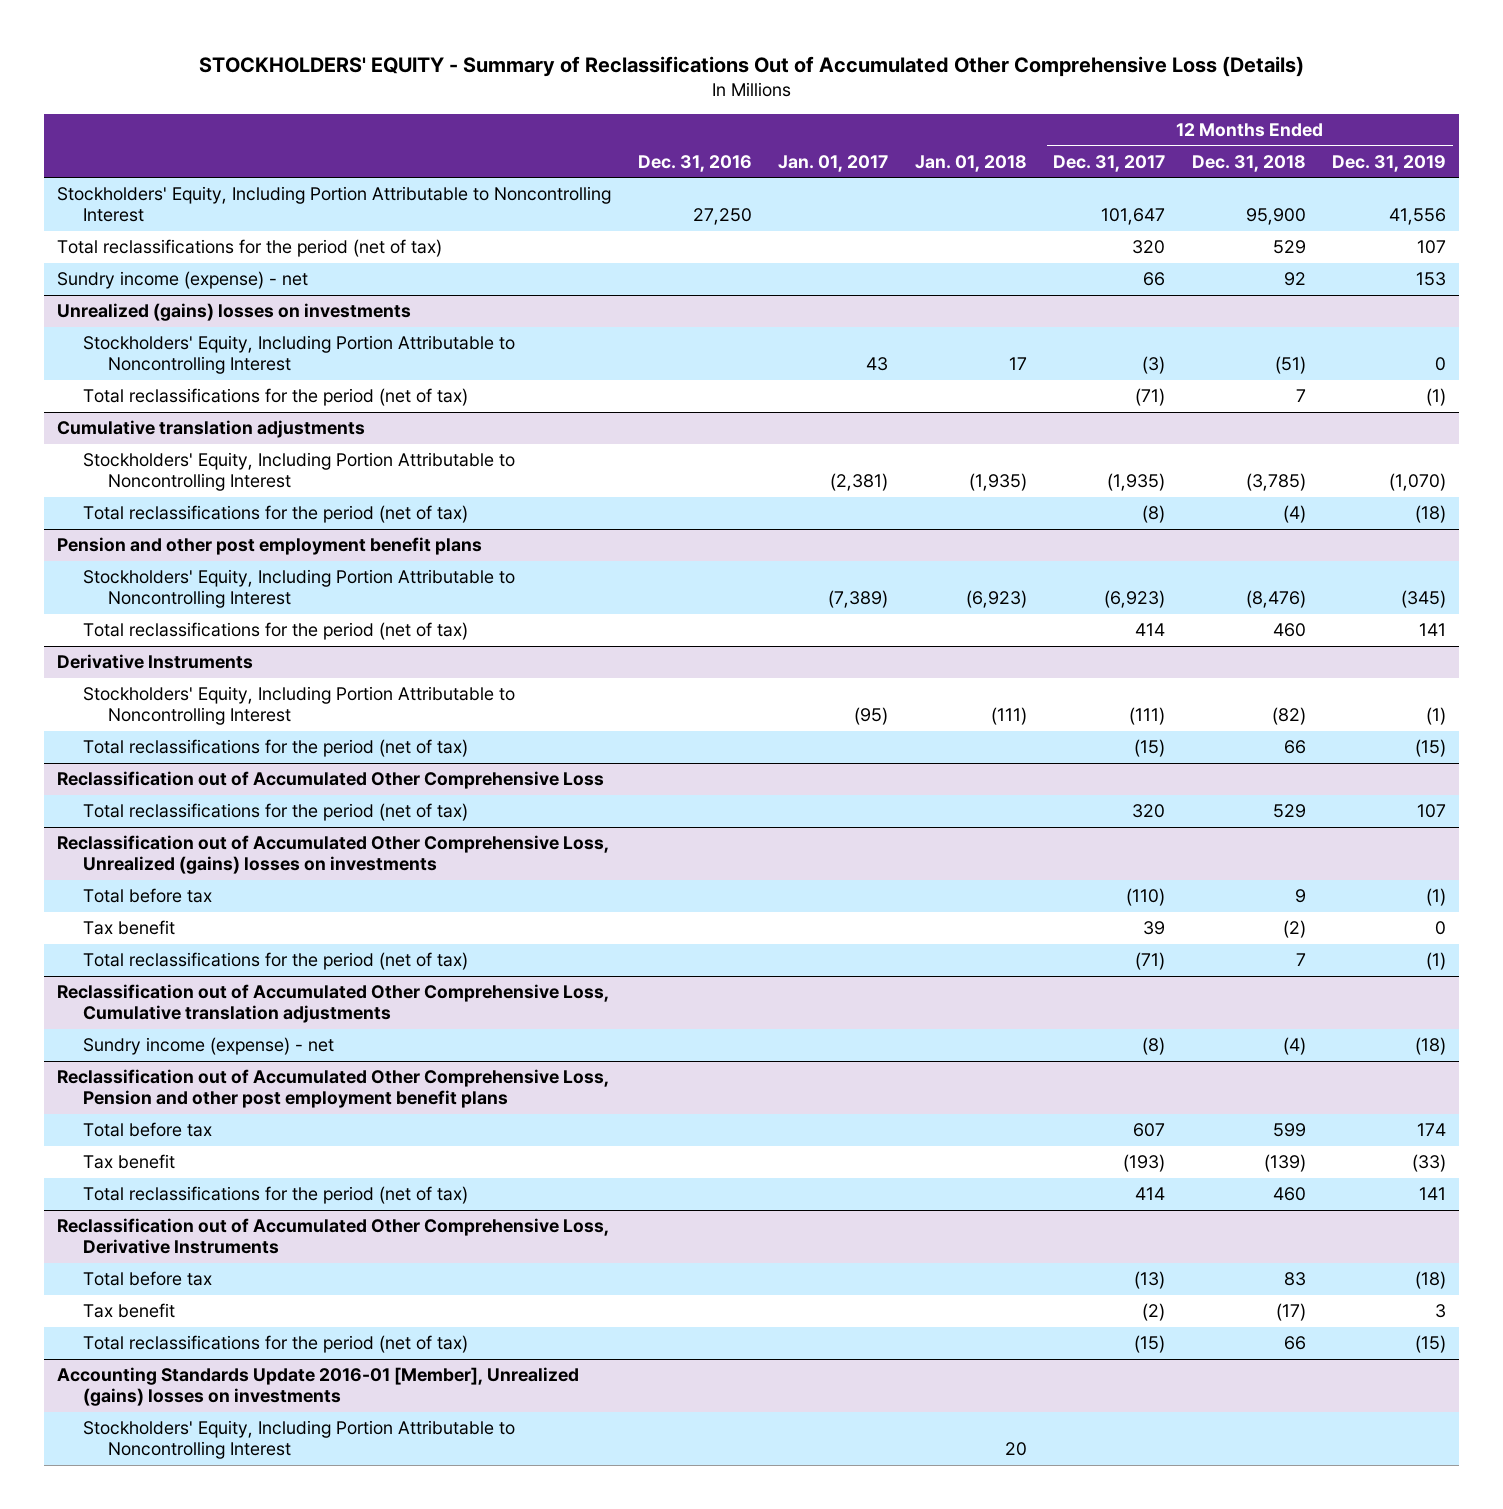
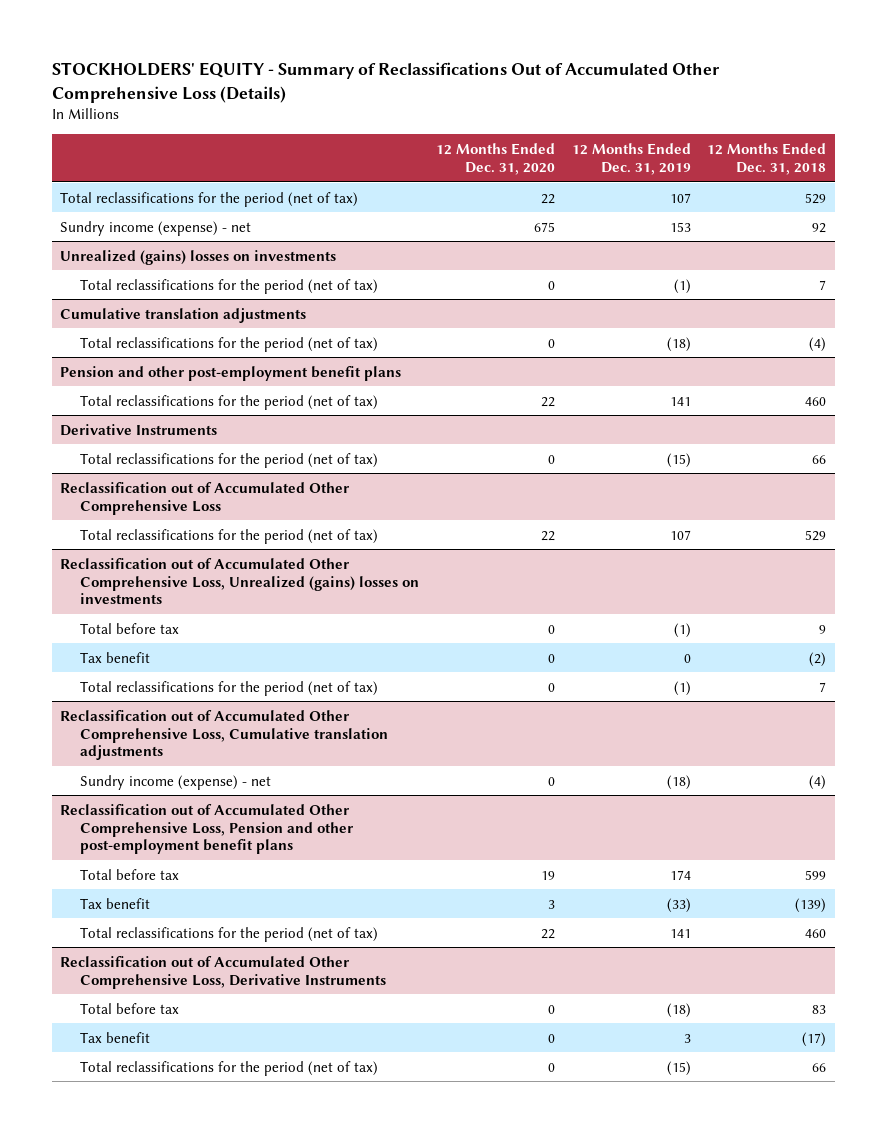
[637,154,752,172] Dec. 31, 2016 -> none
[778,154,889,172] Jan. 01, 2017 -> none
[914,154,1027,172] Jan. 01, 2018 -> none
[1053,154,1166,172] Dec. 31, 2017 -> none
none -> [435,142,555,175] 12 Months Ended Dec. 31, 2020
[57,186,612,223] Stockholders' Equity, Including Portion Attributable to Noncontrolling Interest -> none
[82,335,515,375] Stockholders' Equity, Including Portion Attributable to Noncontrolling Interest -> none
[82,452,515,492] Stockholders' Equity, Including Portion Attributable to Noncontrolling Interest -> none
[82,569,515,609] Stockholders' Equity, Including Portion Attributable to Noncontrolling Interest -> none
[57,537,483,556] Pension and other post employment benefit plans -> [60,365,402,381] Pension and other post-employment benefit plans
[82,686,515,726] Stockholders' Equity, Including Portion Attributable to Noncontrolling Interest -> none
[57,1069,610,1109] Reclassification out of Accumulated Other Comprehensive Loss, Pension and other post employment benefit plans -> [60,803,353,855] Reclassification out of Accumulated Other Comprehensive Loss, Pension and other post-employment benefit plans
[57,1367,580,1407] Accounting Standards Update 2016-01 [Member], Unrealized (gains) losses on investments -> none
[82,1420,515,1460] Stockholders' Equity, Including Portion Attributable to Noncontrolling Interest -> none

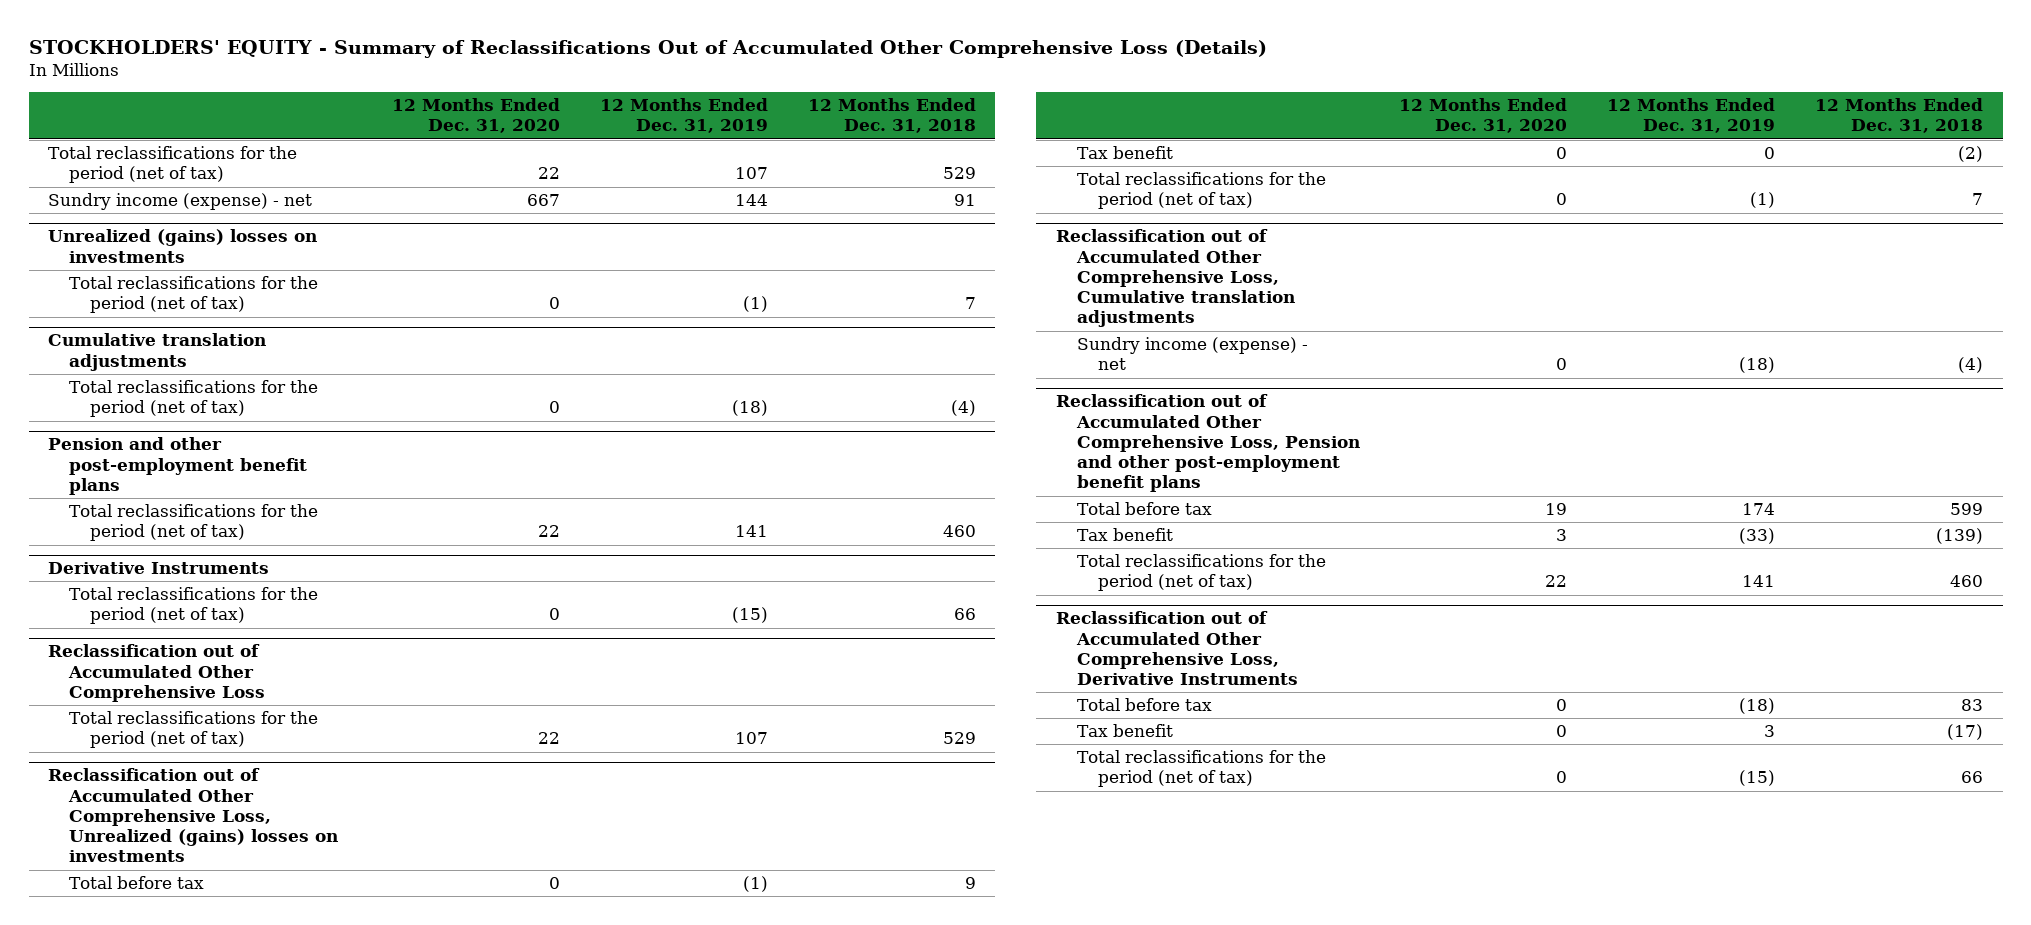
[533,221,555,232] 675 -> [527,194,561,207] 667
[669,221,691,232] 153 -> [734,194,768,207] 144
[812,222,827,233] 92 -> [953,194,976,207] 91

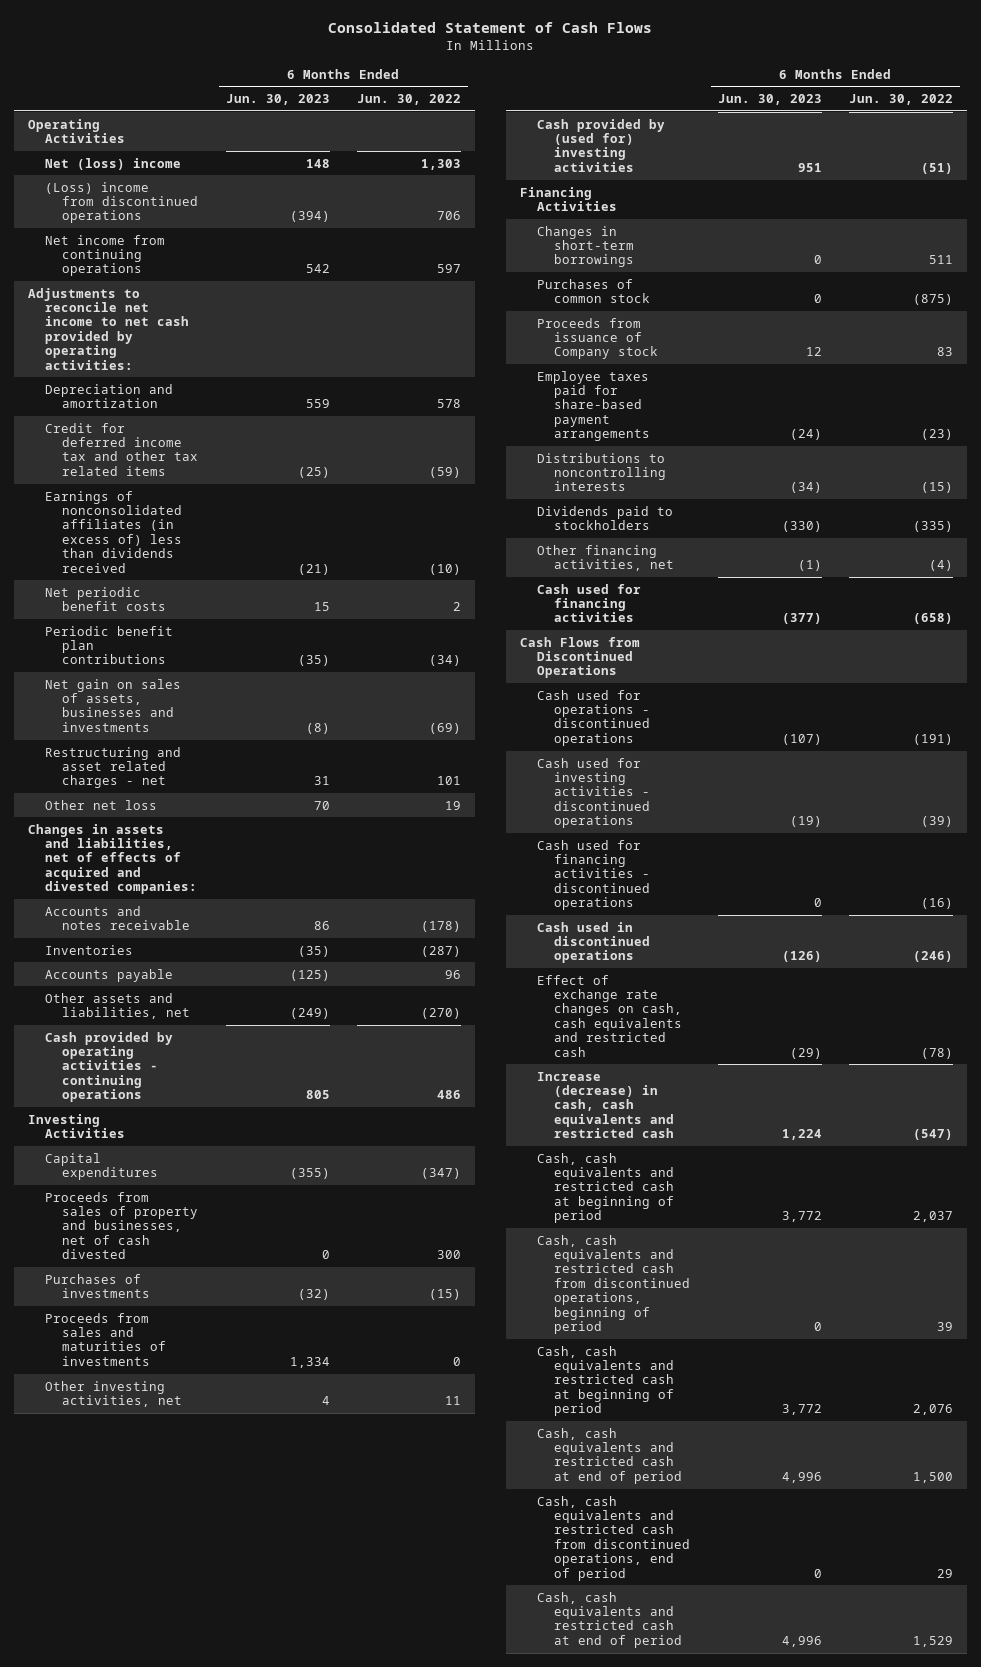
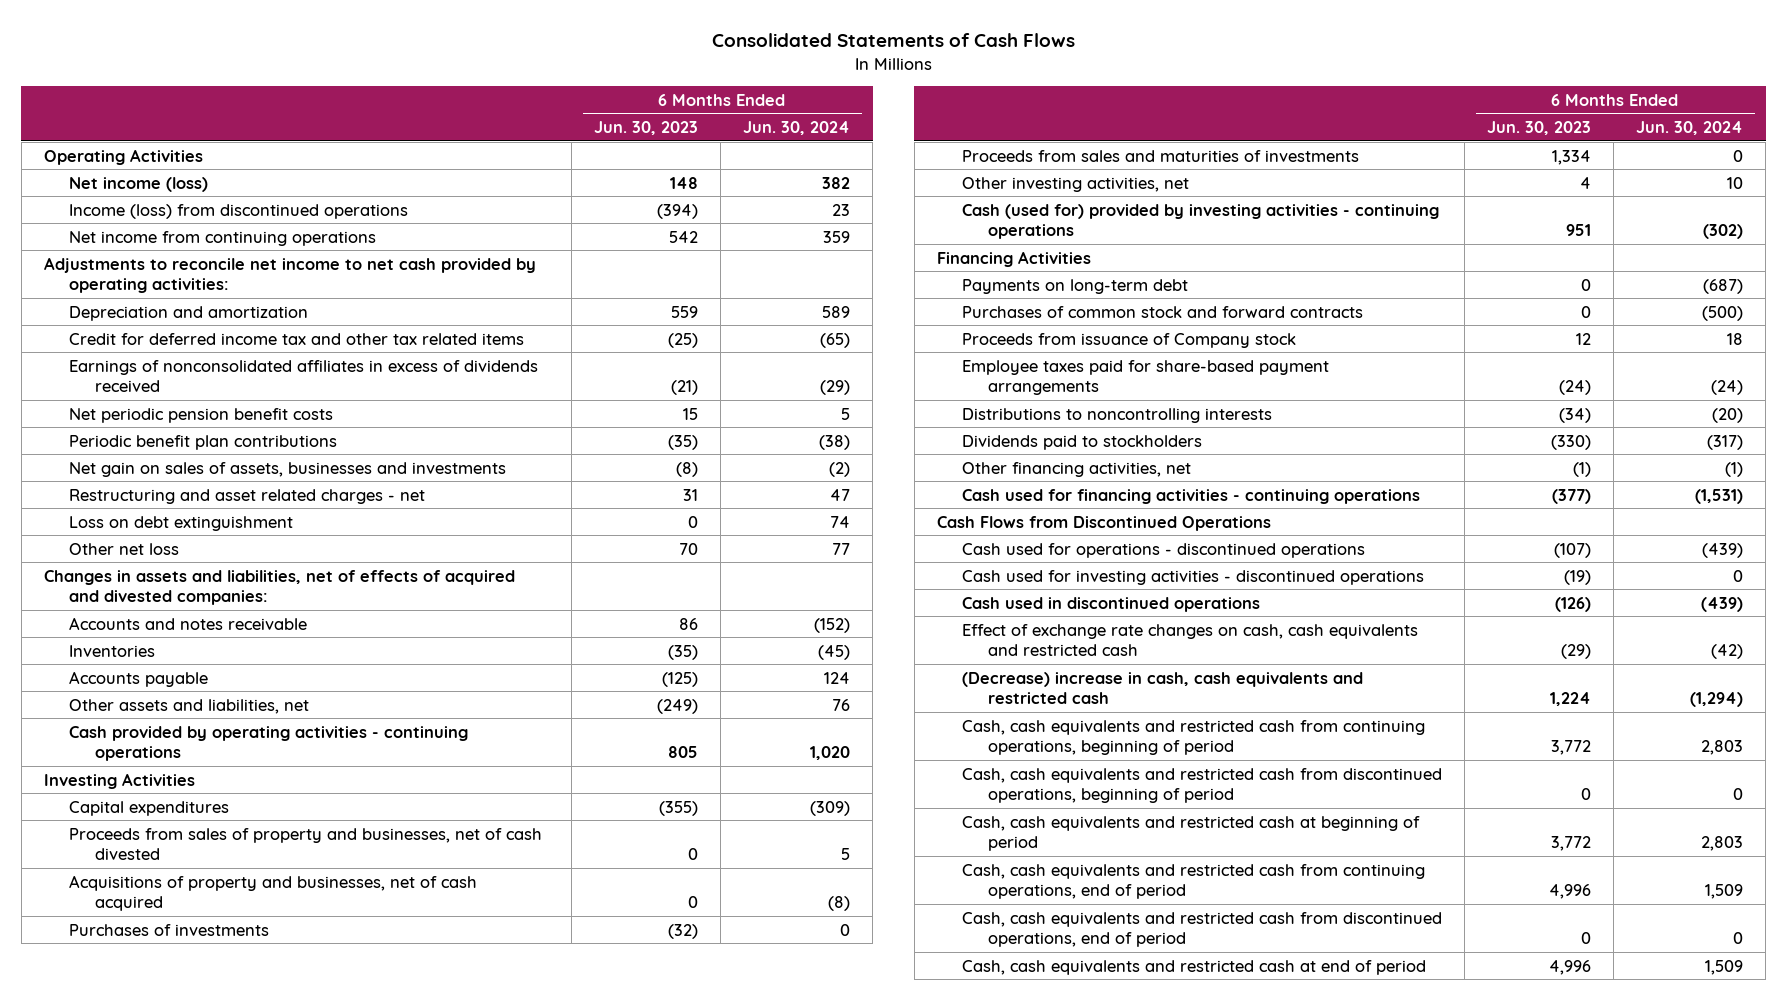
[328,22,653,34] Consolidated Statement of Cash Flows -> [711,33,1075,48] Consolidated Statements of Cash Flows
[357,94,462,106] Jun. 30, 2022 -> none
none -> [743,120,851,135] Jun. 30, 2024
[45,157,182,170] Net (loss) income -> [69,176,209,192] Net income (loss)
[45,181,199,224] (Loss) income from discontinued operations -> [69,203,409,219] Income (loss) from discontinued operations
[45,490,183,573] Earnings of nonconsolidated affiliates (in excess of) less than dividends received -> [69,359,539,393] Earnings of nonconsolidated affiliates in excess of dividends received
[45,586,167,612] Net periodic benefit costs -> [69,407,334,423] Net periodic pension benefit costs
none -> [69,515,294,531] Loss on debt extinguishment
none -> [69,874,478,912] Acquisitions of property and businesses, net of cash acquired
[536,118,665,172] Cash provided by (used for) investing activities -> [962,203,1440,240] Cash (used for) provided by investing activities - continuing operations
[536,225,635,268] Changes in short-term borrowings -> none
none -> [962,278,1189,294] Payments on long-term debt
[536,278,651,304] Purchases of common stock -> [962,305,1364,318] Purchases of common stock and forward contracts
[536,583,641,623] Cash used for financing activities -> [962,488,1421,504] Cash used for financing activities - continuing operations
[536,839,651,911] Cash used for financing activities - discontinued operations -> none
[536,1071,675,1139] Increase (decrease) in cash, cash equivalents and restricted cash -> [962,671,1364,705] (Decrease) increase in cash, cash equivalents and restricted cash
[536,1152,675,1224] Cash, cash equivalents and restricted cash at beginning of period -> [962,719,1426,756] Cash, cash equivalents and restricted cash from continuing operations, beginning of period
[536,1427,683,1484] Cash, cash equivalents and restricted cash at end of period -> [962,863,1426,900] Cash, cash equivalents and restricted cash from continuing operations, end of period

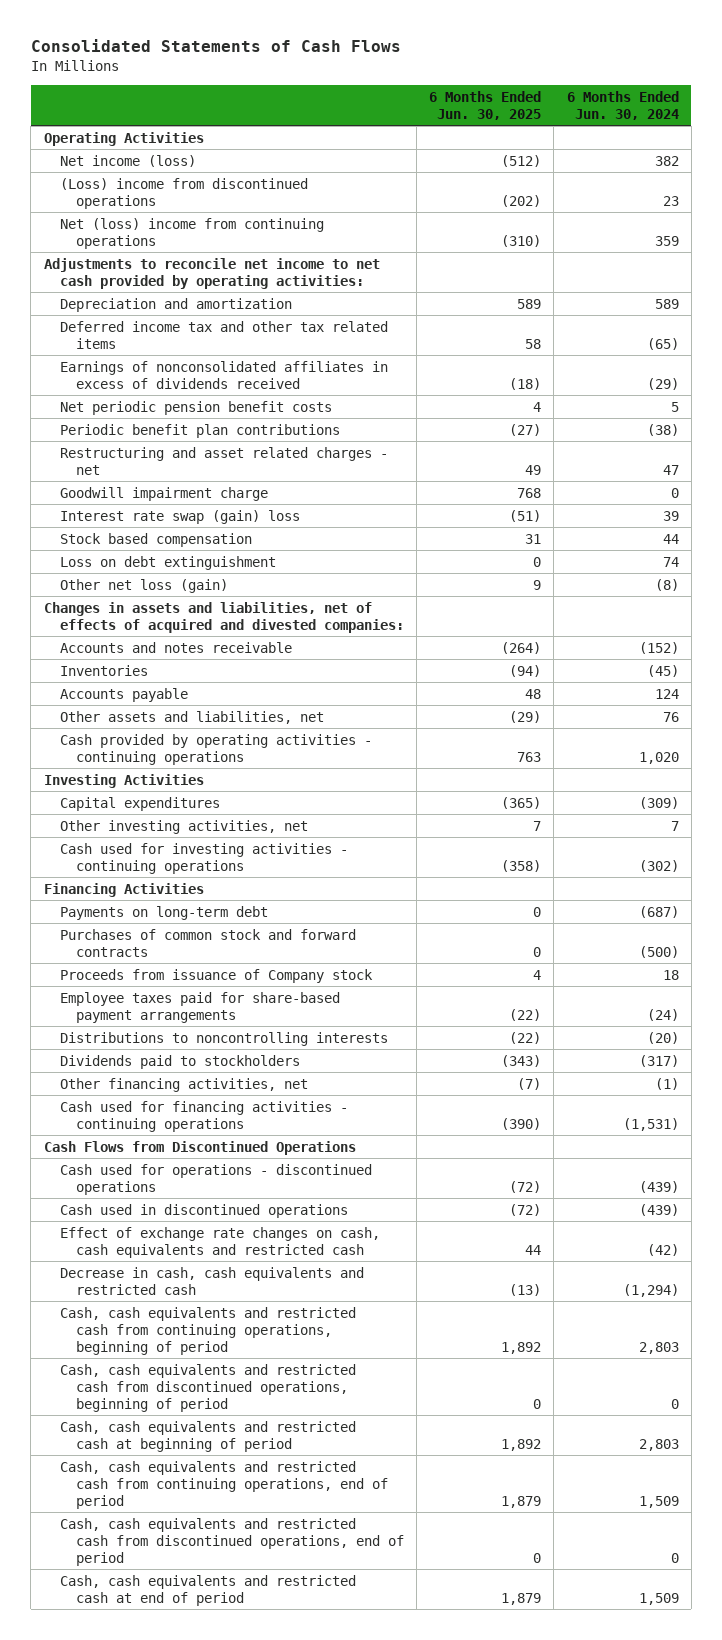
[594,120,699,135] Jun. 30, 2023 -> none
none -> [429,90,542,120] 6 Months Ended Jun. 30, 2025
[69,203,409,219] Income (loss) from discontinued operations -> [59,177,308,209] (Loss) income from discontinued operations
[69,230,377,246] Net income from continuing operations -> [59,217,324,249] Net (loss) income from continuing operations
[69,332,525,345] Credit for deferred income tax and other tax related items -> [59,320,388,349] Deferred income tax and other tax related items
[69,461,507,477] Net gain on sales of assets, businesses and investments -> none
none -> [59,486,268,501] Goodwill impairment charge
none -> [59,509,300,524] Interest rate swap (gain) loss
none -> [59,532,252,547] Stock based compensation
[69,542,180,555] Other net loss -> [59,578,228,593] Other net loss (gain)
[832,542,851,555] 77 -> [654,578,679,591] (8)
[69,827,543,861] Proceeds from sales of property and businesses, net of cash divested -> none
[69,874,478,912] Acquisitions of property and businesses, net of cash acquired -> none
[69,923,270,936] Purchases of investments -> none
[962,149,1360,162] Proceeds from sales and maturities of investments -> none
[1727,176,1744,189] 10 -> [670,820,679,831] 7
[962,203,1440,240] Cash (used for) provided by investing activities - continuing operations -> [59,842,348,874] Cash used for investing activities - continuing operations
[962,569,1425,585] Cash used for investing activities - discontinued operations -> none
[962,671,1364,705] (Decrease) increase in cash, cash equivalents and restricted cash -> [59,1266,364,1295] Decrease in cash, cash equivalents and restricted cash

